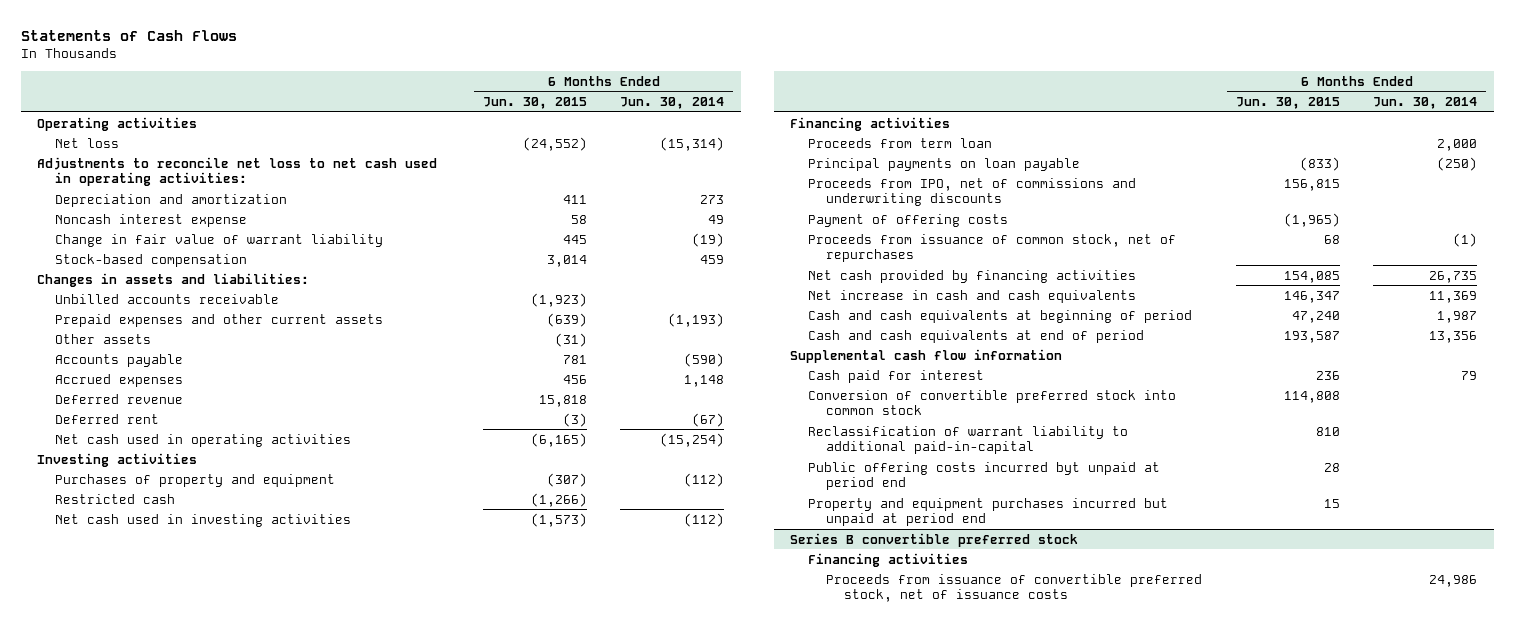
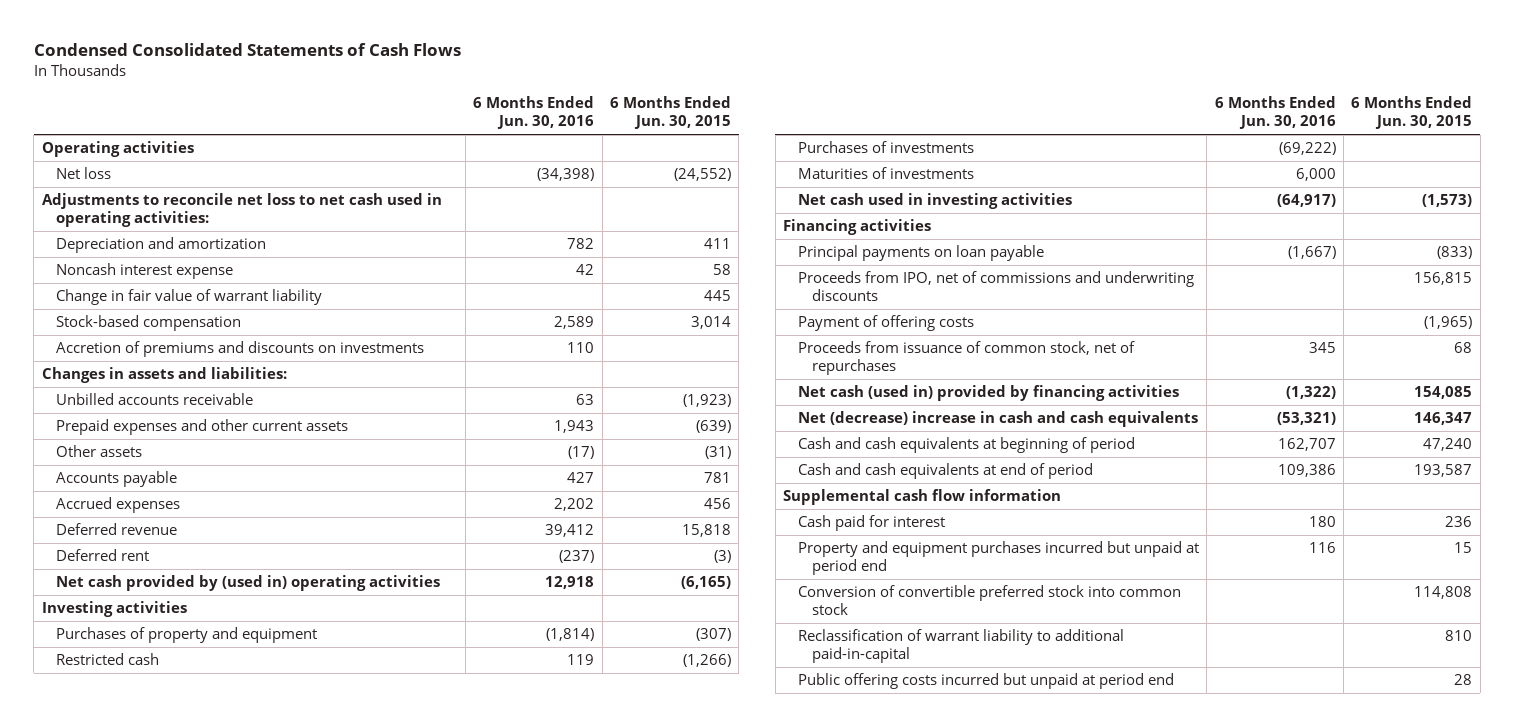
[20,29,237,41] Statements of Cash Flows -> [33,43,461,57] Condensed Consolidated Statements of Cash Flows
[620,96,725,109] Jun. 30, 2014 -> none
none -> [473,95,595,130] 6 Months Ended Jun. 30, 2016
none -> [56,340,425,357] Accretion of premiums and discounts on investments
[55,433,352,447] Net cash used in operating activities -> [56,574,441,591] Net cash provided by (used in) operating activities
none -> [797,140,974,153] Purchases of investments
none -> [797,166,974,179] Maturities of investments
[808,137,993,148] Proceeds from term loan -> none
[808,269,1137,283] Net cash provided by financing activities -> [797,384,1179,401] Net cash (used in) provided by financing activities
[808,289,1137,303] Net increase in cash and cash equivalents -> [797,410,1198,427] Net (decrease) increase in cash and cash equivalents
[808,497,1169,527] Property and equipment purchases incurred but unpaid at period end -> [797,540,1199,576] Property and equipment purchases incurred but unpaid at period end
[790,532,1079,547] Series B convertible preferred stock -> none
[808,552,969,567] Financing activities -> none
[826,573,1203,603] Proceeds from issuance of convertible preferred stock, net of issuance costs -> none
[808,461,1161,491] Public offering costs incurred byt unpaid at period end -> [797,672,1174,689] Public offering costs incurred but unpaid at period end

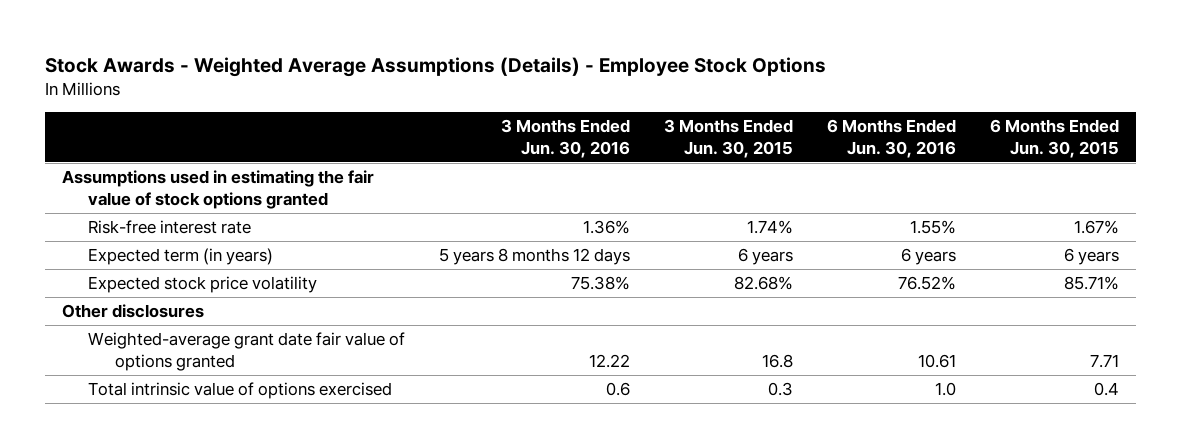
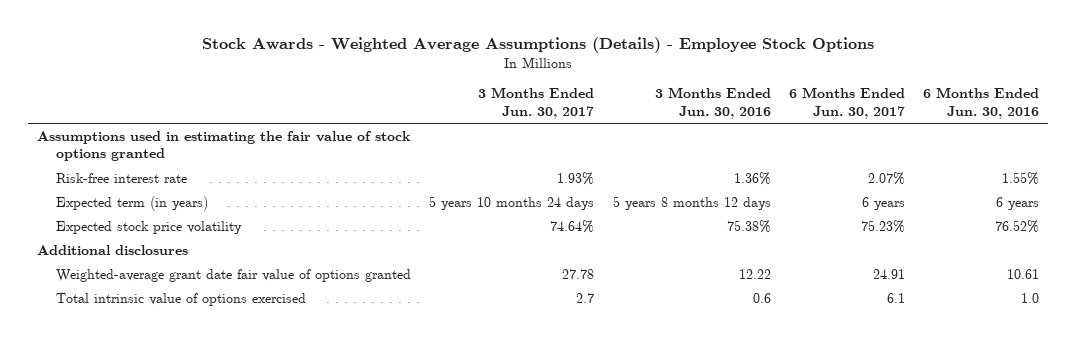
[664,118,794,159] 3 Months Ended Jun. 30, 2015 -> none
[989,118,1119,159] 6 Months Ended Jun. 30, 2015 -> none
none -> [478,87,595,119] 3 Months Ended Jun. 30, 2017
none -> [788,87,905,119] 6 Months Ended Jun. 30, 2017
[61,303,204,318] Other disclosures -> [37,244,189,255] Additional disclosures

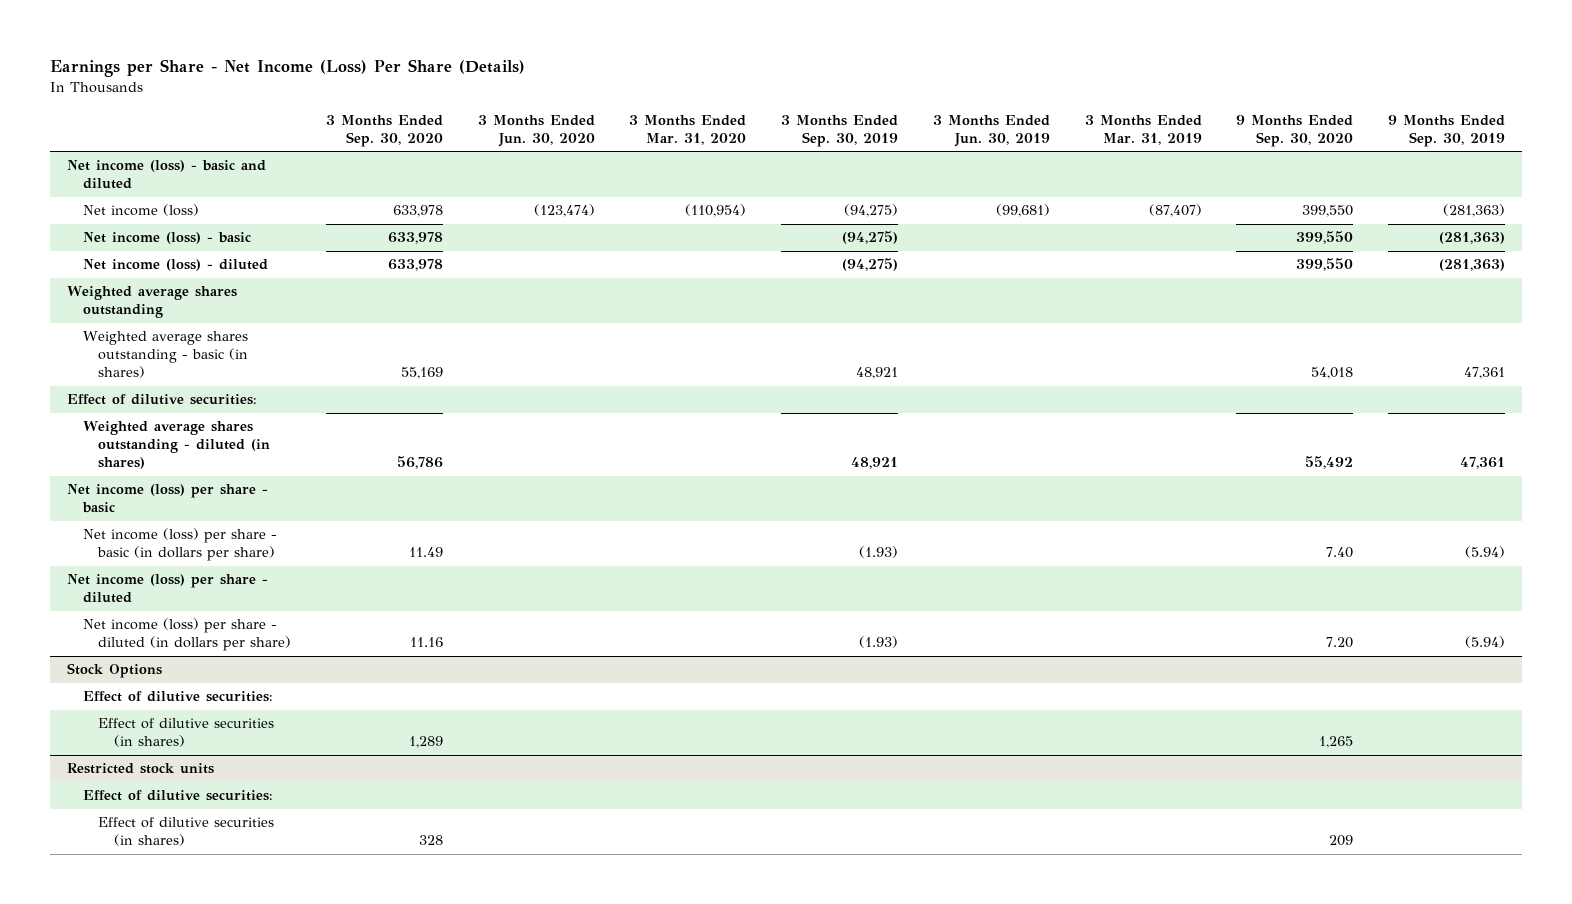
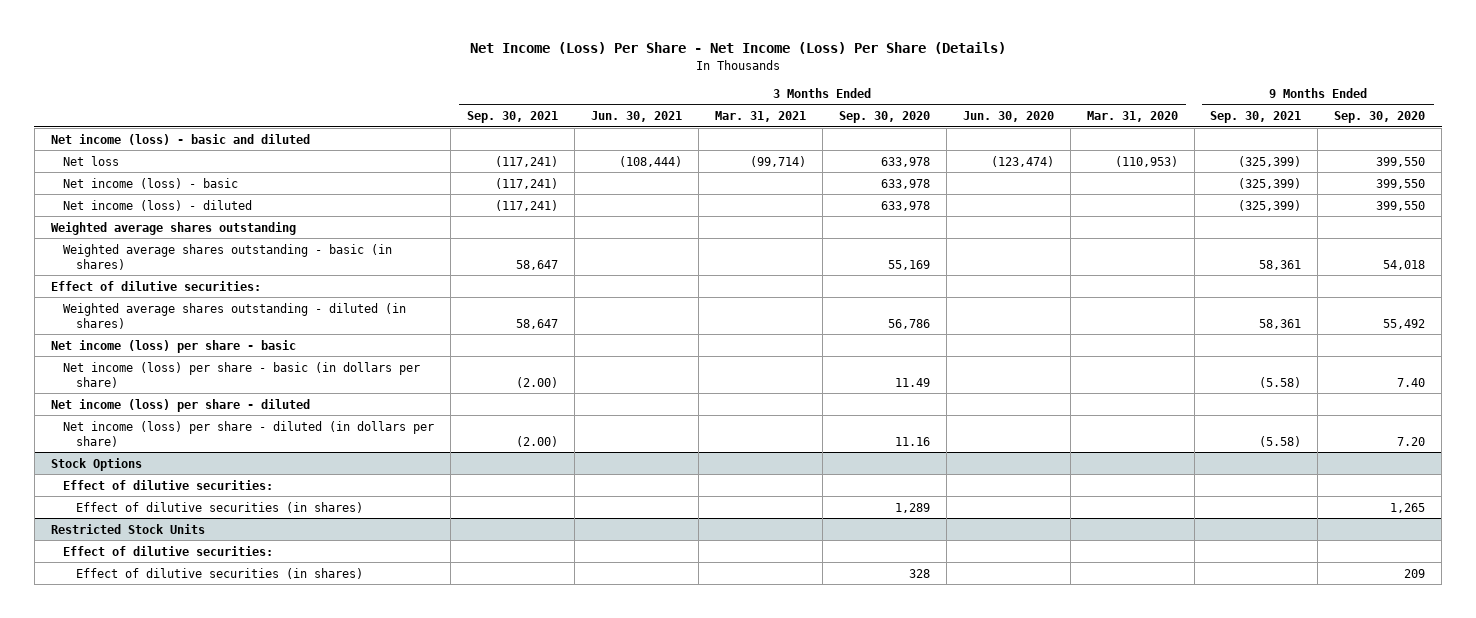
[50,59,526,78] Earnings per Share - Net Income (Loss) Per Share (Details) -> [470,42,1007,55] Net Income (Loss) Per Share - Net Income (Loss) Per Share (Details)
[781,114,899,147] 3 Months Ended Sep. 30, 2019 -> none
[932,114,1050,147] 3 Months Ended Jun. 30, 2019 -> none
[1084,114,1202,145] 3 Months Ended Mar. 31, 2019 -> none
[1388,114,1506,147] 9 Months Ended Sep. 30, 2019 -> none
none -> [467,110,559,123] Sep. 30, 2021
none -> [591,110,683,122] Jun. 30, 2021
none -> [714,110,806,122] Mar. 31, 2021
none -> [1210,110,1302,123] Sep. 30, 2021
[82,204,199,217] Net income (loss) -> [63,155,120,166] Net loss
[685,204,747,218] (110,954) -> [1114,155,1178,167] (110,953)
[67,763,215,775] Restricted stock units -> [50,523,205,534] Restricted Stock Units

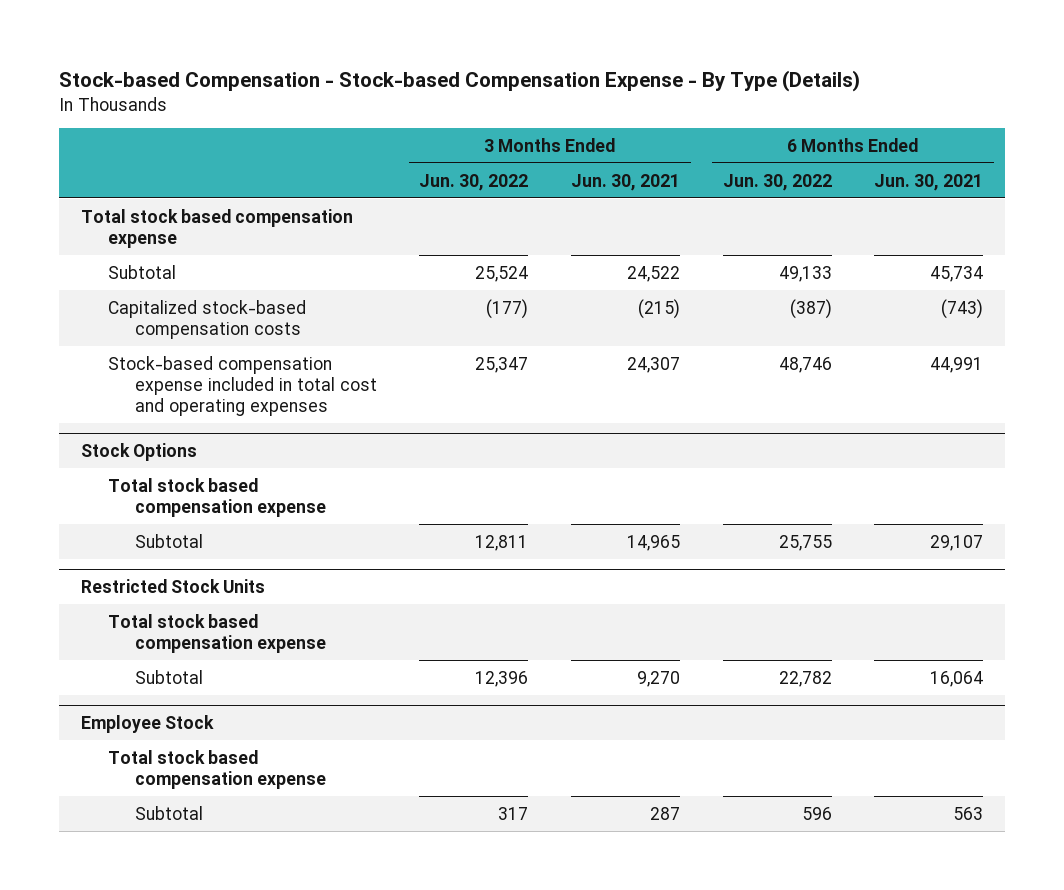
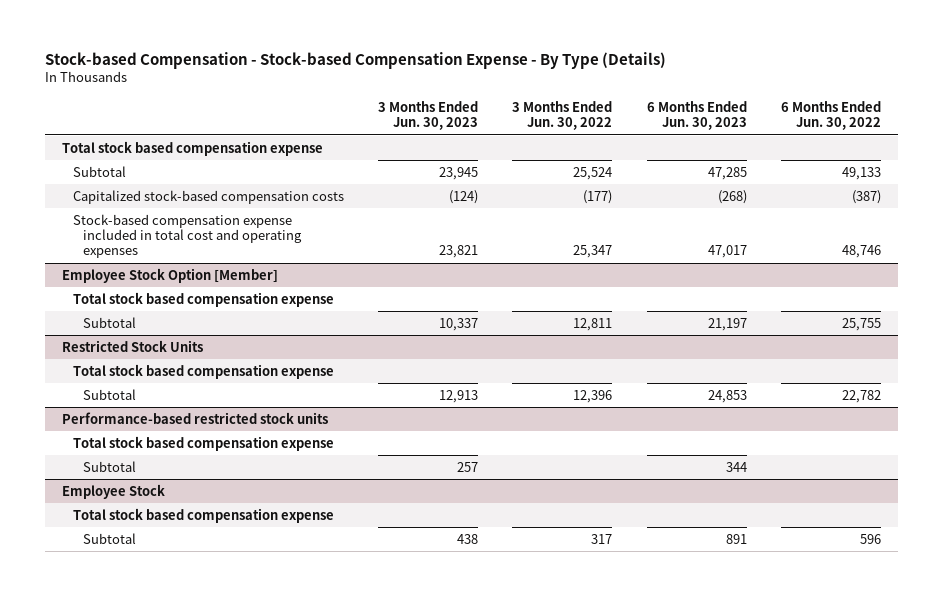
[570,173,680,191] Jun. 30, 2021 -> none
[874,173,984,191] Jun. 30, 2021 -> none
none -> [377,101,478,131] 3 Months Ended Jun. 30, 2023
none -> [646,101,747,131] 6 Months Ended Jun. 30, 2023
[80,443,197,462] Stock Options -> [62,267,279,283] Employee Stock Option [Member]
none -> [62,411,329,424] Performance-based restricted stock units
none -> [72,435,334,451] Total stock based compensation expense
none -> [82,460,136,472] Subtotal

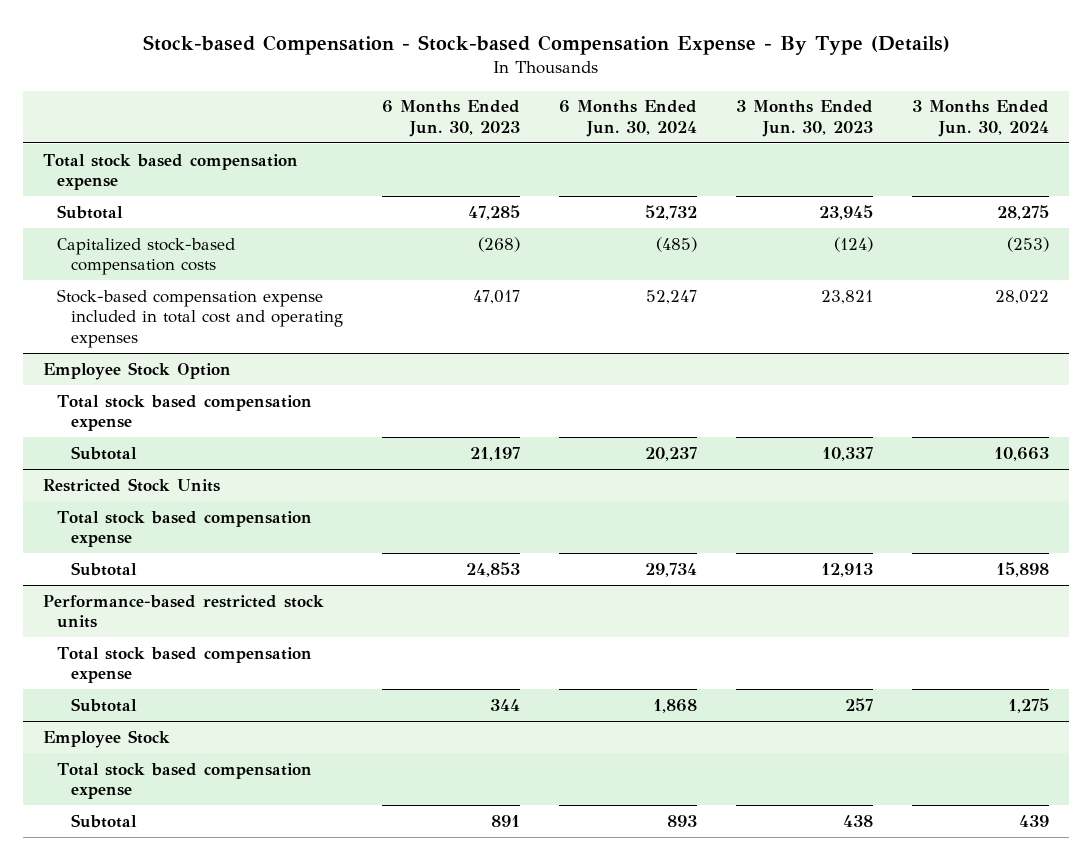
[512,101,613,131] 3 Months Ended Jun. 30, 2022 -> none
[781,101,882,131] 6 Months Ended Jun. 30, 2022 -> none
none -> [559,100,698,138] 6 Months Ended Jun. 30, 2024
none -> [912,100,1050,138] 3 Months Ended Jun. 30, 2024
[62,267,279,283] Employee Stock Option [Member] -> [42,361,231,380] Employee Stock Option

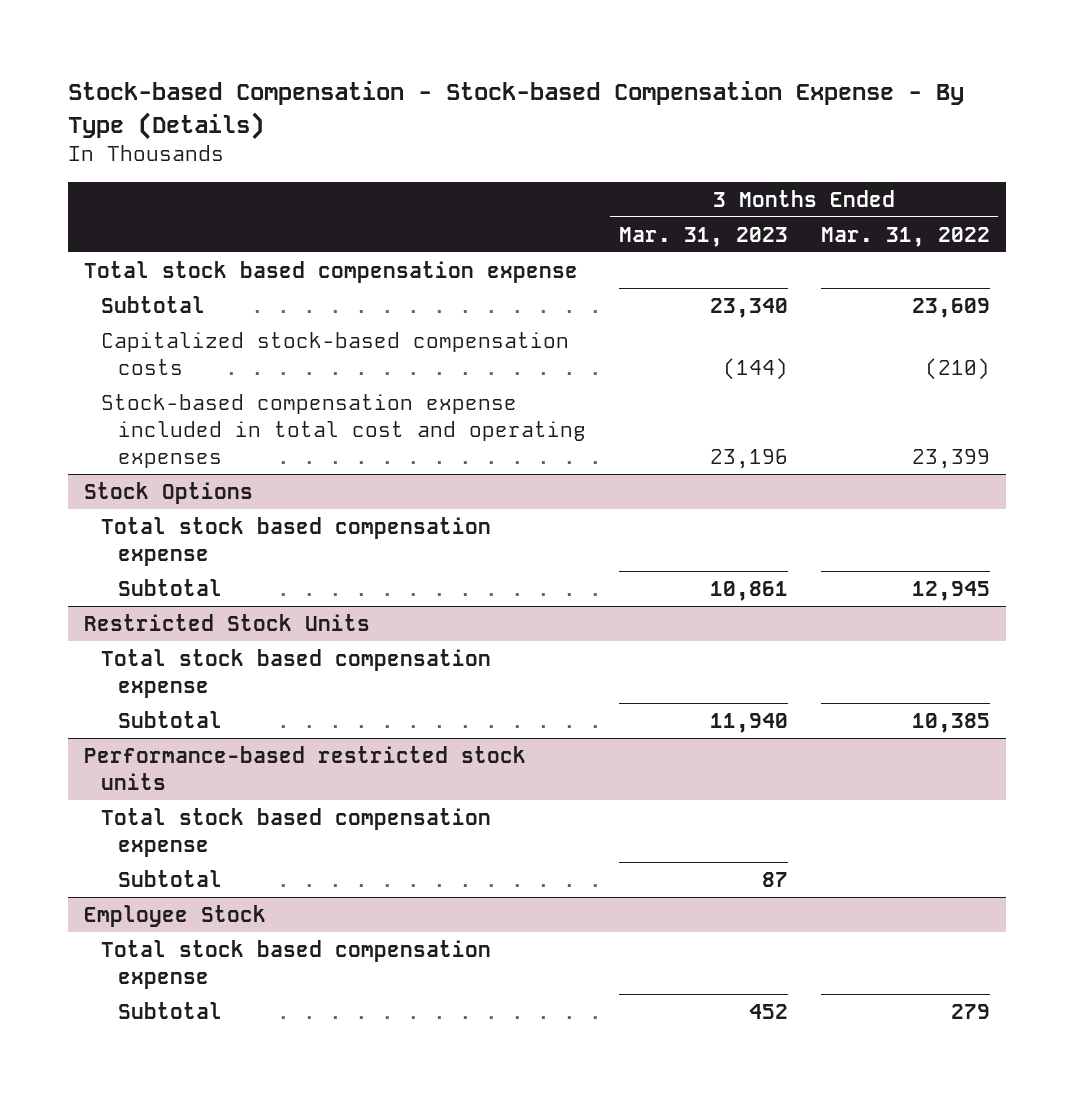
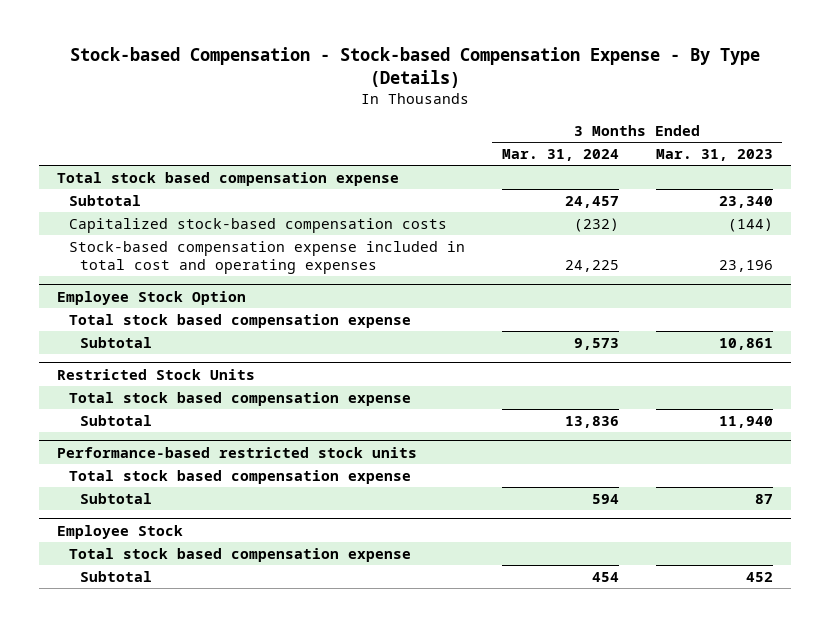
[820,226,990,247] Mar. 31, 2022 -> none
none -> [501,149,619,162] Mar. 31, 2024
[83,481,253,504] Stock Options -> [57,290,247,305] Employee Stock Option

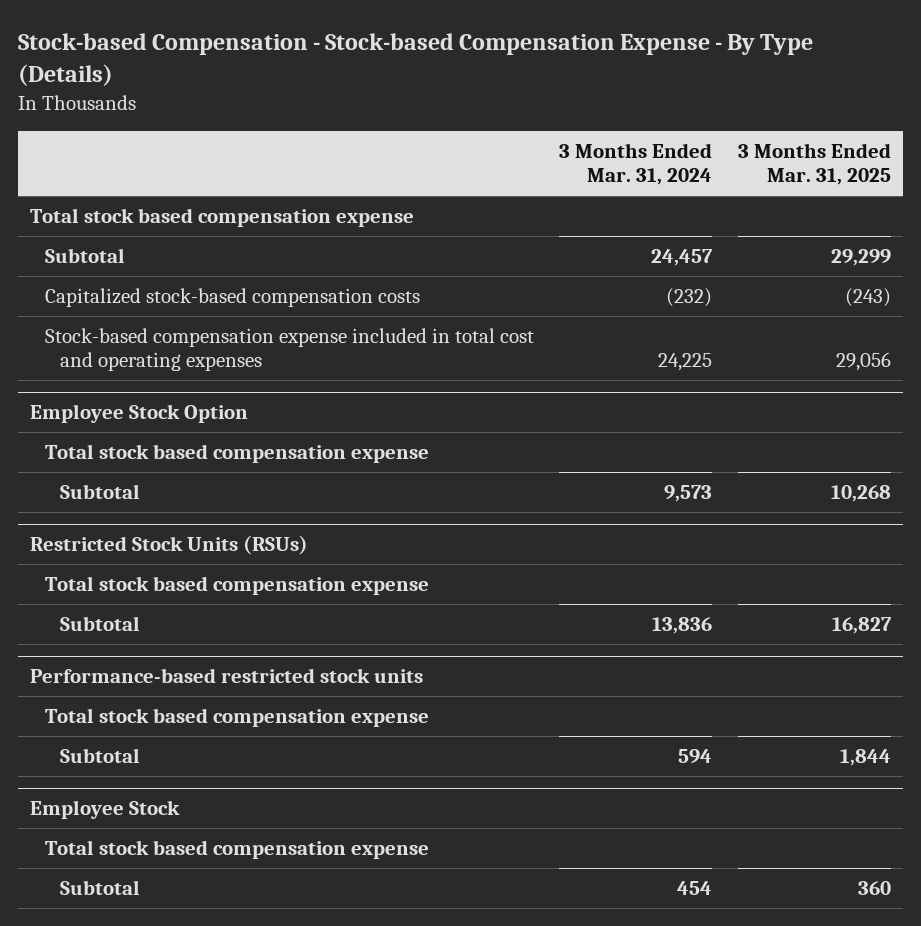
[655,149,773,162] Mar. 31, 2023 -> none
none -> [737,142,891,186] 3 Months Ended Mar. 31, 2025
[57,368,256,380] Restricted Stock Units -> [30,535,309,556] Restricted Stock Units (RSUs)

